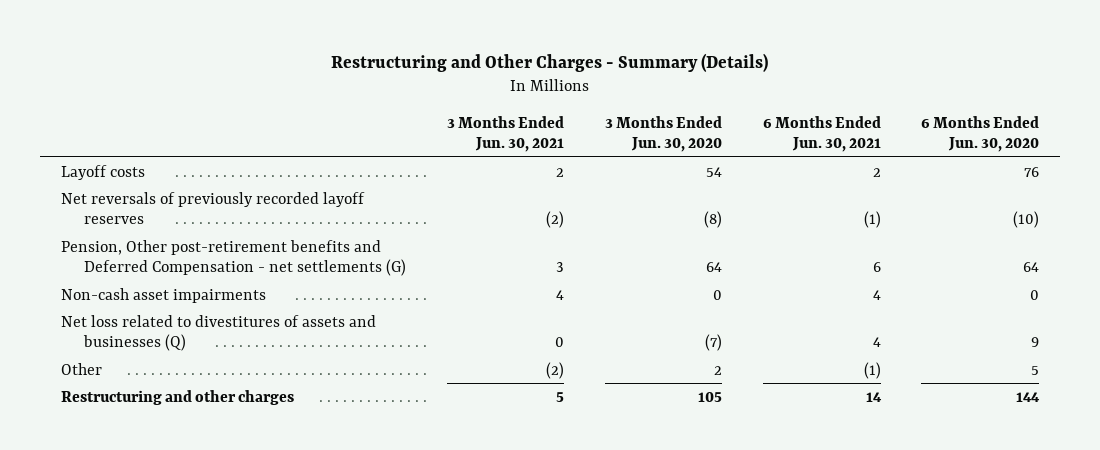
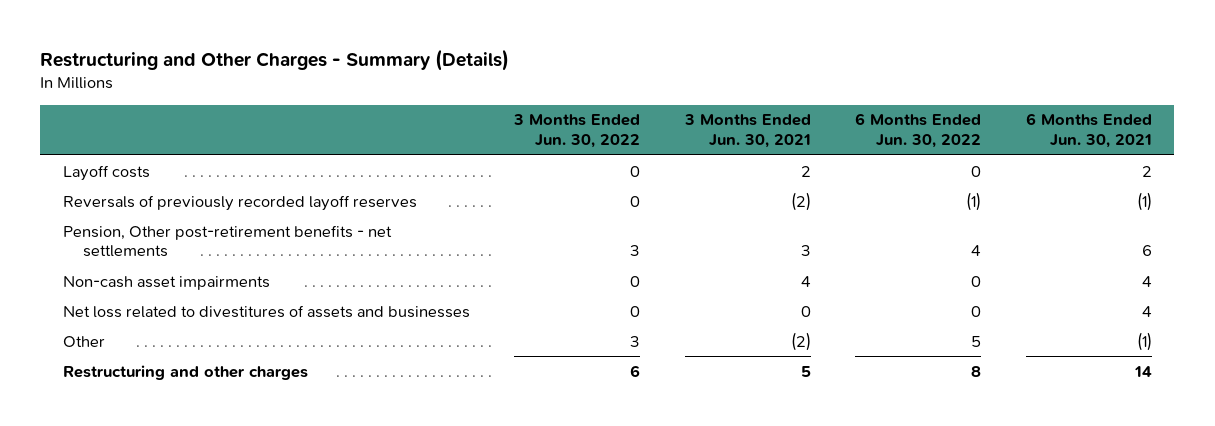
[604,115,722,152] 3 Months Ended Jun. 30, 2020 -> none
[921,115,1040,152] 6 Months Ended Jun. 30, 2020 -> none
none -> [513,114,641,148] 3 Months Ended Jun. 30, 2022
none -> [855,113,982,148] 6 Months Ended Jun. 30, 2022
[60,191,365,225] Net reversals of previously recorded layoff reserves -> [62,194,417,211] Reversals of previously recorded layoff reserves
[60,239,407,277] Pension, Other post-retirement benefits and Deferred Compensation - net settlements (G) -> [62,224,392,258] Pension, Other post-retirement benefits - net settlements
[60,314,376,352] Net loss related to divestitures of assets and businesses (Q) -> [62,304,470,318] Net loss related to divestitures of assets and businesses

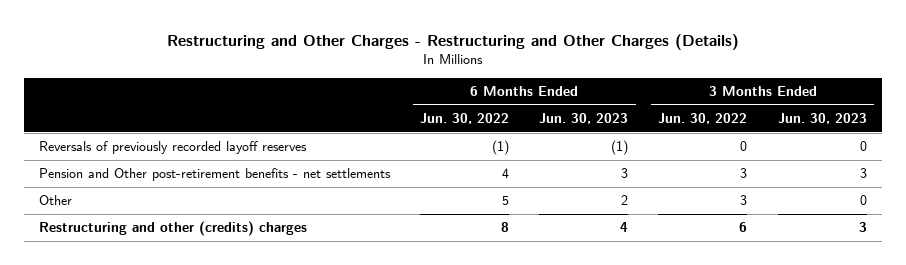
[40,48,510,71] Restructuring and Other Charges - Summary (Details) -> [166,33,739,50] Restructuring and Other Charges - Restructuring and Other Charges (Details)
[683,114,811,148] 3 Months Ended Jun. 30, 2021 -> none
[1026,113,1153,148] 6 Months Ended Jun. 30, 2021 -> none
none -> [539,112,629,124] Jun. 30, 2023
none -> [777,112,867,124] Jun. 30, 2023
[62,164,150,181] Layoff costs -> none
[62,275,270,290] Non-cash asset impairments -> none
[62,304,470,318] Net loss related to divestitures of assets and businesses -> none
[62,224,392,258] Pension, Other post-retirement benefits - net settlements -> [39,168,392,182] Pension and Other post-retirement benefits - net settlements
[62,364,308,380] Restructuring and other charges -> [39,221,308,237] Restructuring and other (credits) charges

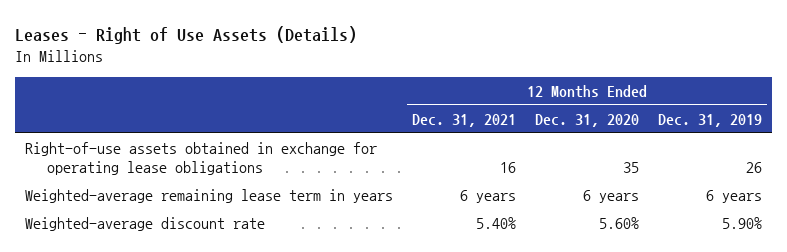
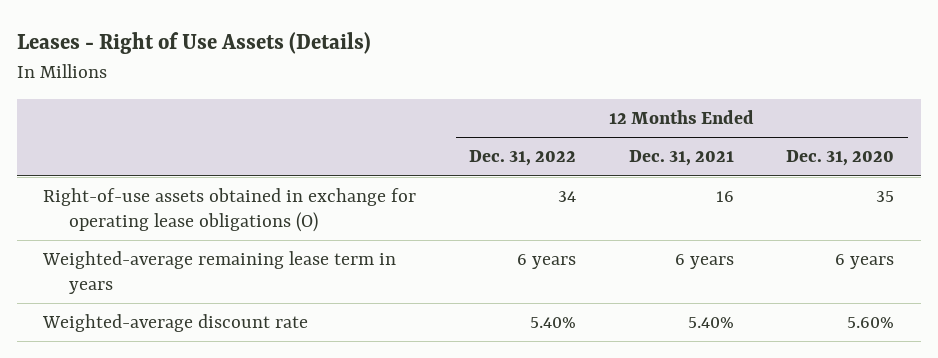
[658,113,763,127] Dec. 31, 2019 -> none
none -> [468,150,576,167] Dec. 31, 2022
[24,141,377,176] Right-of-use assets obtained in exchange for operating lease obligations -> [43,188,417,232] Right-of-use assets obtained in exchange for operating lease obligations (O)

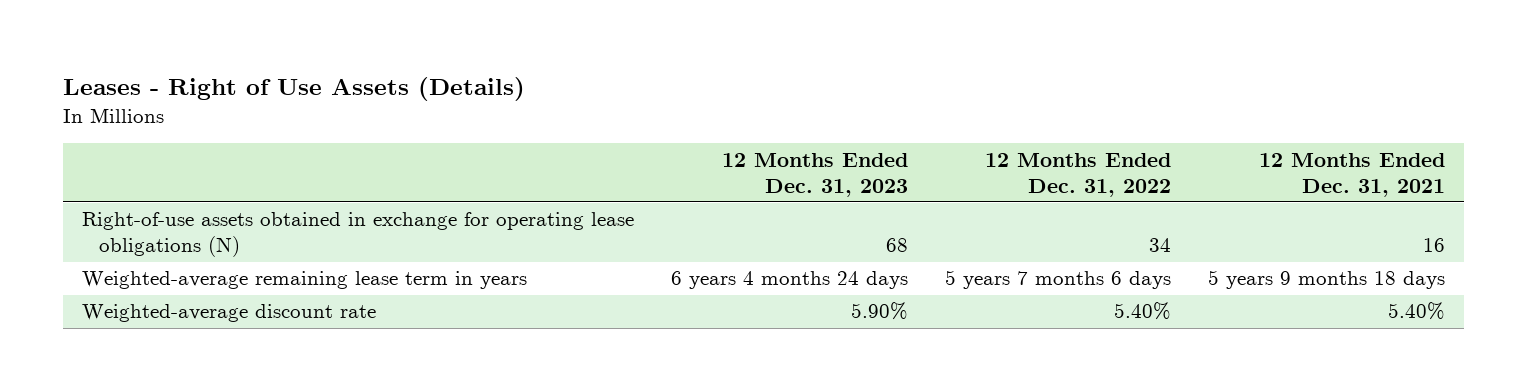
[786,150,895,167] Dec. 31, 2020 -> none
none -> [722,152,909,197] 12 Months Ended Dec. 31, 2023
[43,188,417,232] Right-of-use assets obtained in exchange for operating lease obligations (O) -> [81,212,634,258] Right-of-use assets obtained in exchange for operating lease obligations (N)
[516,254,576,270] 6 years -> [945,270,1172,290] 5 years 7 months 6 days
[674,254,734,270] 6 years -> [1208,270,1446,290] 5 years 9 months 18 days

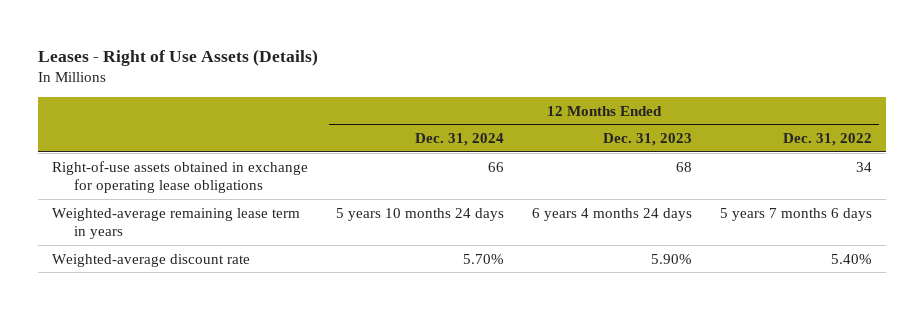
[1259,152,1446,197] 12 Months Ended Dec. 31, 2021 -> none
none -> [415,132,505,146] Dec. 31, 2024
[81,212,634,258] Right-of-use assets obtained in exchange for operating lease obligations (N) -> [52,160,309,193] Right-of-use assets obtained in exchange for operating lease obligations

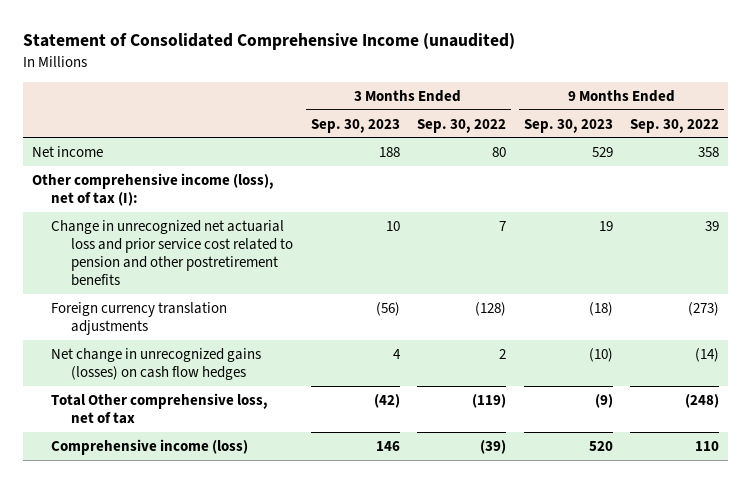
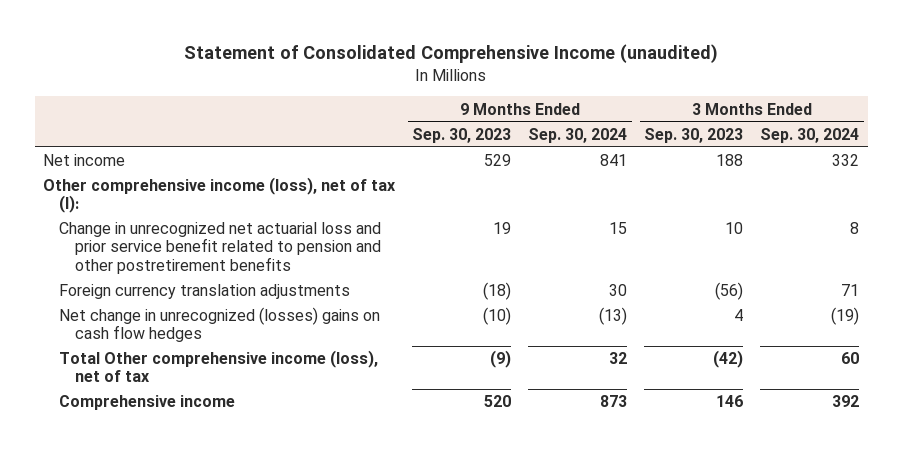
[417,118,507,133] Sep. 30, 2022 -> none
[630,118,720,133] Sep. 30, 2022 -> none
none -> [528,127,628,143] Sep. 30, 2024
none -> [760,127,860,143] Sep. 30, 2024
[51,219,293,287] Change in unrecognized net actuarial loss and prior service cost related to pension and other postretirement benefits -> [59,222,382,274] Change in unrecognized net actuarial loss and prior service benefit related to pension and other postretirement benefits
[51,347,262,381] Net change in unrecognized gains (losses) on cash flow hedges -> [59,307,381,343] Net change in unrecognized (losses) gains on cash flow hedges
[51,392,269,425] Total Other comprehensive loss, net of tax -> [59,350,379,383] Total Other comprehensive income (loss), net of tax
[51,438,249,455] Comprehensive income (loss) -> [59,395,236,411] Comprehensive income

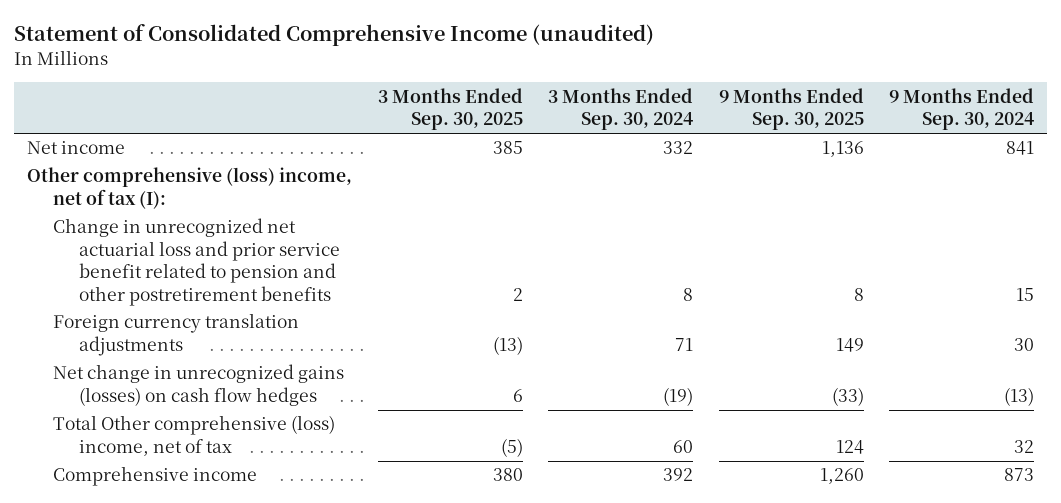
[412,127,512,143] Sep. 30, 2023 -> none
[644,127,744,143] Sep. 30, 2023 -> none
none -> [377,87,523,131] 3 Months Ended Sep. 30, 2025
none -> [718,87,864,131] 9 Months Ended Sep. 30, 2025
[43,177,397,214] Other comprehensive income (loss), net of tax (I): -> [27,167,353,209] Other comprehensive (loss) income, net of tax (I):
[59,307,381,343] Net change in unrecognized (losses) gains on cash flow hedges -> [52,364,344,406] Net change in unrecognized gains (losses) on cash flow hedges
[59,350,379,383] Total Other comprehensive income (loss), net of tax -> [52,415,335,456] Total Other comprehensive (loss) income, net of tax

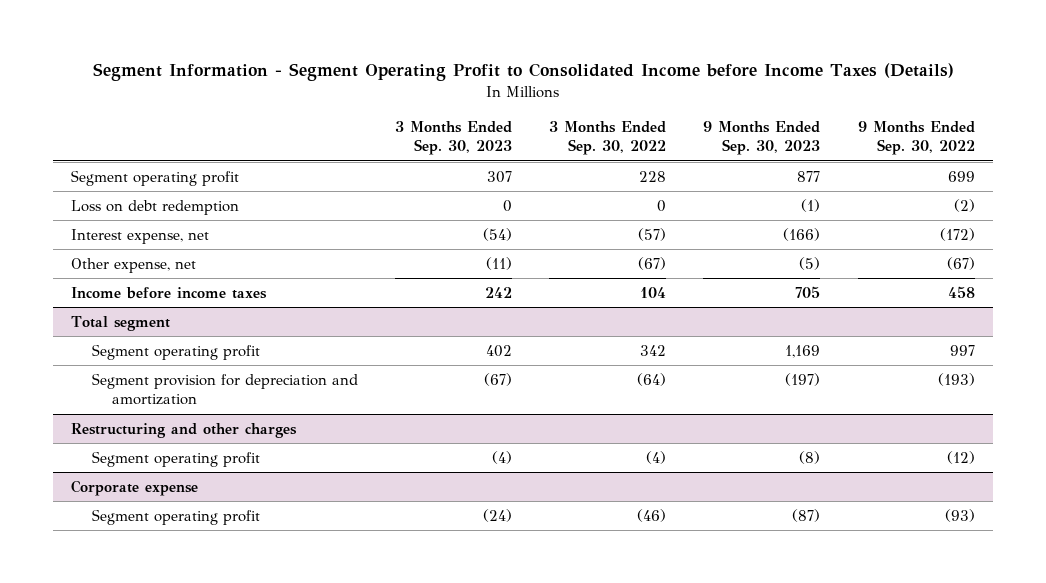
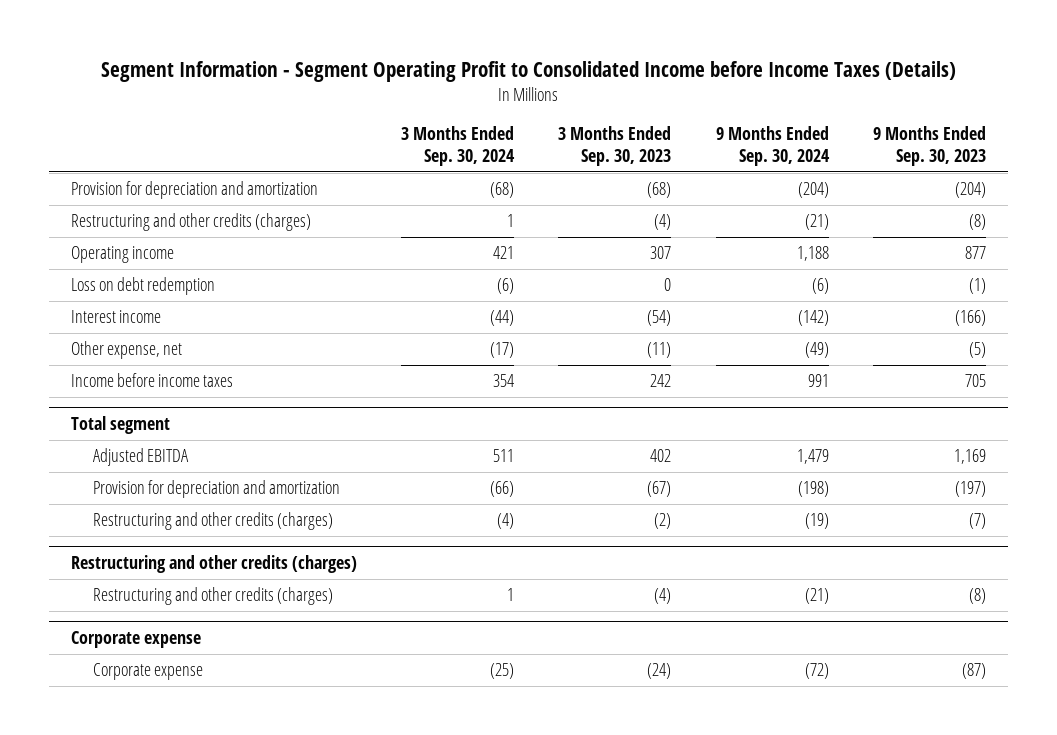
[549,120,667,156] 3 Months Ended Sep. 30, 2022 -> none
[857,120,975,156] 9 Months Ended Sep. 30, 2022 -> none
none -> [401,126,516,167] 3 Months Ended Sep. 30, 2024
none -> [715,126,830,167] 9 Months Ended Sep. 30, 2024
none -> [71,181,319,200] Provision for depreciation and amortization
none -> [71,213,312,232] Restructuring and other credits (charges)
[71,169,240,186] Segment operating profit -> [71,246,175,264] Operating income
[71,228,210,244] Interest expense, net -> [71,310,162,324] Interest income
[91,450,260,467] Segment operating profit -> none
[91,343,260,360] Segment operating profit -> [93,448,190,467] Adjusted EBITDA
[91,372,358,406] Segment provision for depreciation and amortization -> [93,480,341,499] Provision for depreciation and amortization
none -> [93,512,334,531] Restructuring and other credits (charges)
[71,422,298,438] Restructuring and other charges -> [71,555,358,574] Restructuring and other credits (charges)
none -> [93,587,334,606] Restructuring and other credits (charges)
[91,508,260,525] Segment operating profit -> [93,663,204,681] Corporate expense

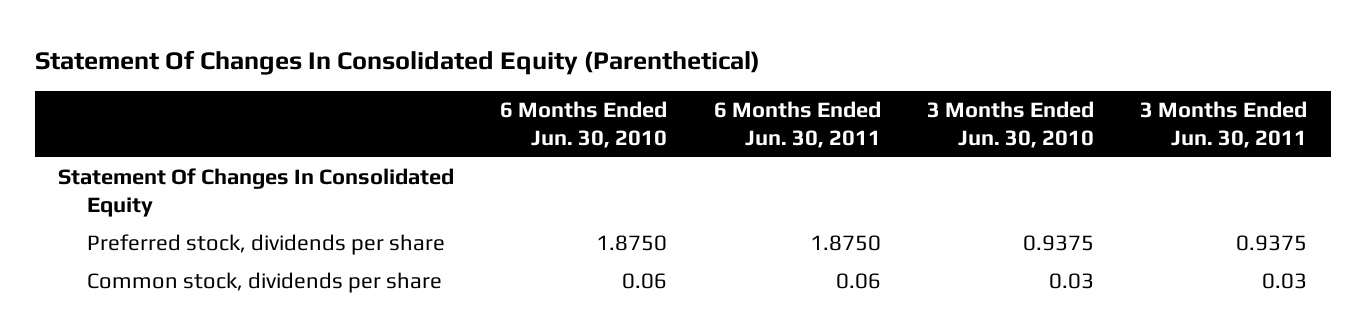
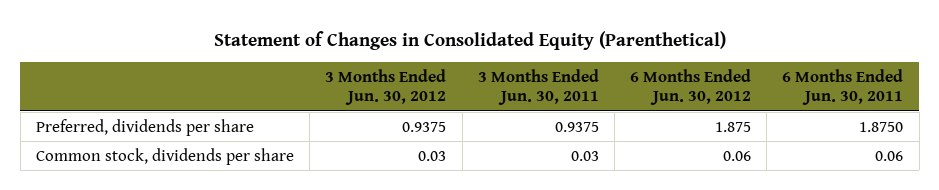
[34,49,760,75] Statement Of Changes In Consolidated Equity (Parenthetical) -> [213,30,726,50] Statement of Changes in Consolidated Equity (Parenthetical)
[500,100,668,149] 6 Months Ended Jun. 30, 2010 -> none
[926,100,1094,149] 3 Months Ended Jun. 30, 2010 -> none
none -> [325,68,447,106] 3 Months Ended Jun. 30, 2012
none -> [630,68,752,106] 6 Months Ended Jun. 30, 2012
[57,168,454,218] Statement Of Changes In Consolidated Equity -> none
[86,234,445,256] Preferred stock, dividends per share -> [36,118,255,136] Preferred, dividends per share

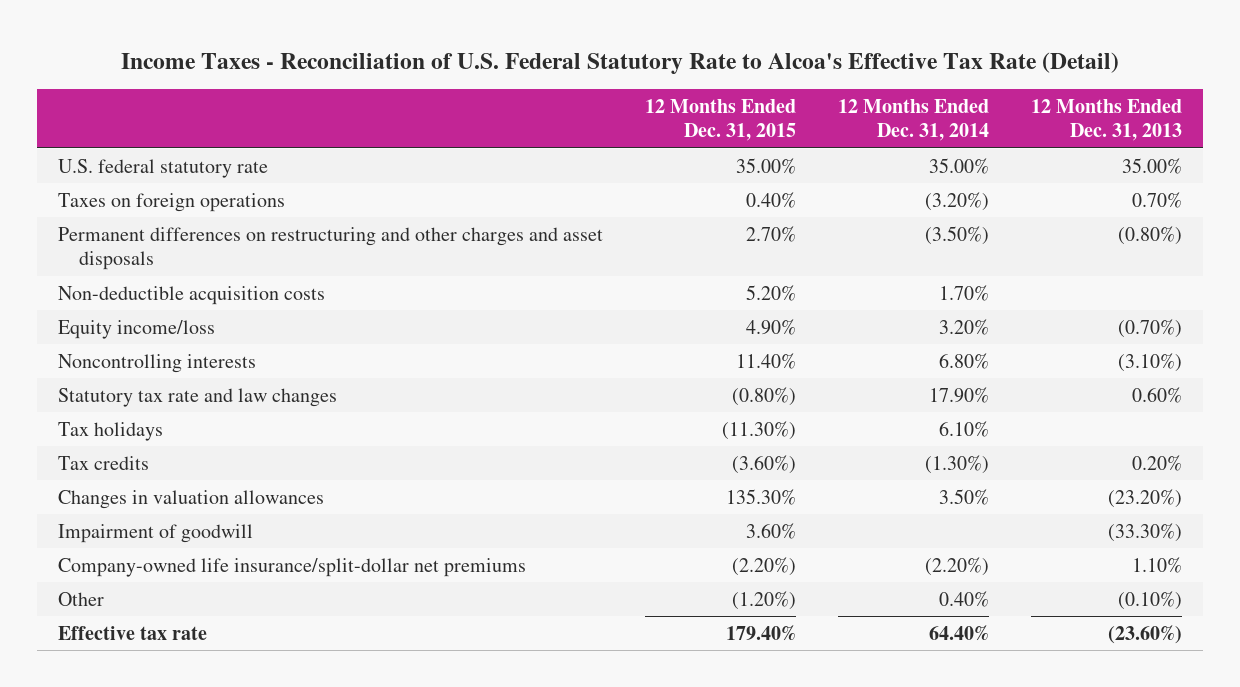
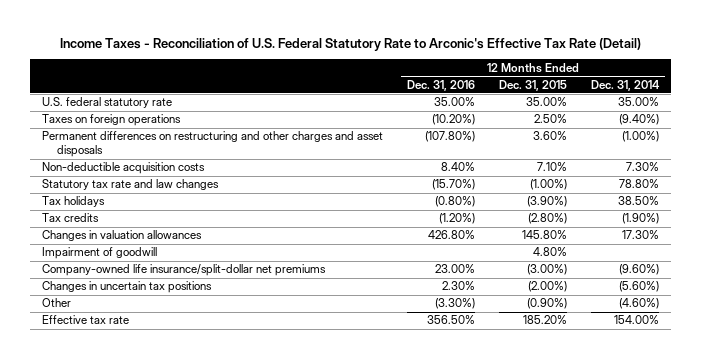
[121,51,1120,74] Income Taxes - Reconciliation of U.S. Federal Statutory Rate to Alcoa's Effective Tax Rate (Detail) -> [59,38,641,52] Income Taxes - Reconciliation of U.S. Federal Statutory Rate to Arconic's Effective Tax Rate (Detail)
[1030,98,1182,142] 12 Months Ended Dec. 31, 2013 -> none
none -> [407,79,476,91] Dec. 31, 2016
[58,319,216,339] Equity income/loss -> none
[58,353,257,373] Noncontrolling interests -> none
[746,191,797,208] 0.40% -> [534,114,568,124] 2.50%
[925,191,990,211] (3.20%) -> [619,114,660,126] (9.40%)
[746,225,797,242] 2.70% -> [533,131,568,141] 3.60%
[925,225,990,245] (3.50%) -> [622,131,660,143] (1.00%)
[746,284,797,301] 5.20% -> [537,162,568,172] 7.10%
[939,284,990,301] 1.70% -> [626,162,660,172] 7.30%
[732,386,797,406] (0.80%) -> [530,179,568,191] (1.00%)
[929,386,990,403] 17.90% -> [619,179,660,189] 78.80%
[722,420,797,440] (11.30%) -> [527,196,568,208] (3.90%)
[939,420,990,437] 6.10% -> [618,196,660,206] 38.50%
[732,454,797,474] (3.60%) -> [528,213,568,225] (2.80%)
[925,454,990,474] (1.30%) -> [622,213,660,225] (1.90%)
[726,488,797,505] 135.30% -> [522,230,568,240] 145.80%
[939,488,990,505] 3.50% -> [622,230,660,240] 17.30%
[746,522,797,539] 3.60% -> [533,247,568,257] 4.80%
[732,556,797,576] (2.20%) -> [527,264,568,276] (3.00%)
[925,556,990,576] (2.20%) -> [619,264,660,276] (9.60%)
none -> [42,281,213,294] Changes in uncertain tax positions
[732,590,797,610] (1.20%) -> [527,298,568,310] (0.90%)
[939,590,990,607] 0.40% -> [619,298,660,310] (4.60%)
[726,624,797,641] 179.40% -> [523,315,568,325] 185.20%
[929,624,990,641] 64.40% -> [614,315,660,325] 154.00%

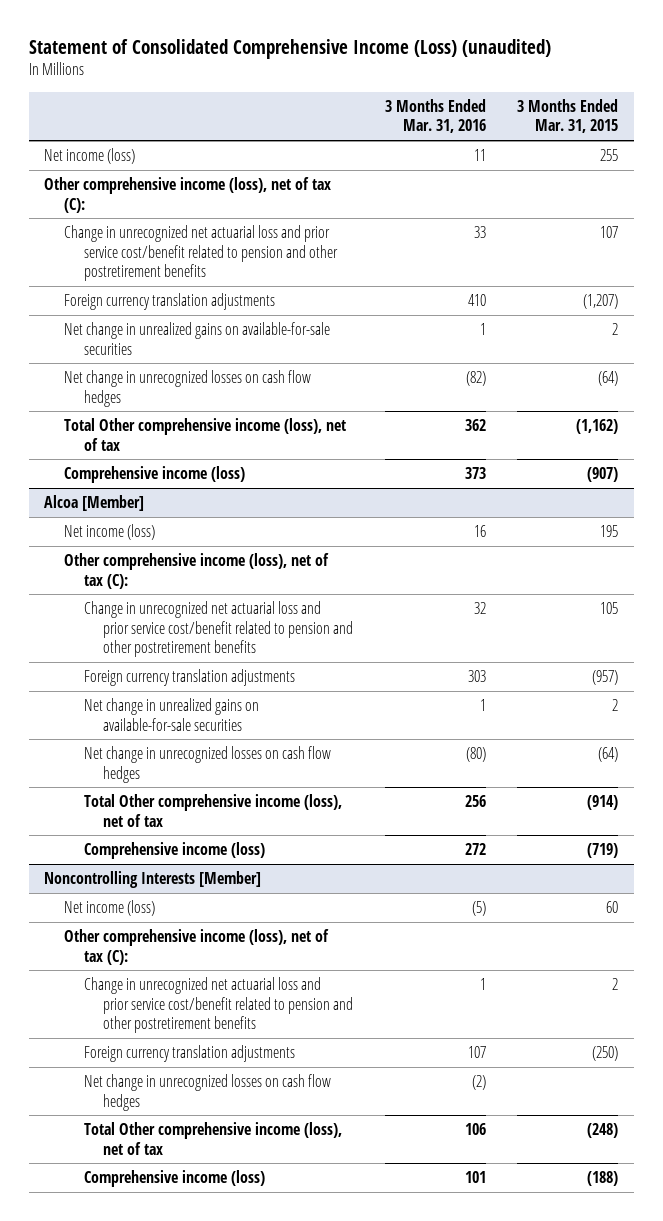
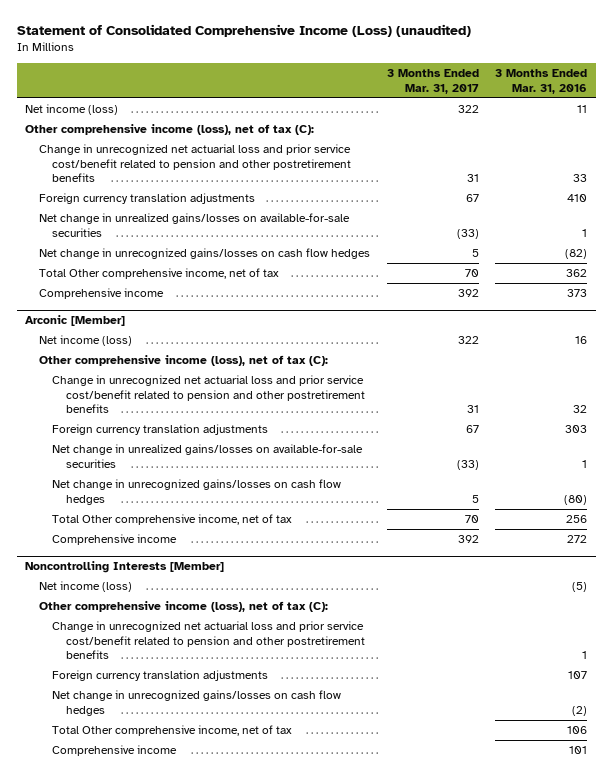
[517,98,619,134] 3 Months Ended Mar. 31, 2015 -> none
none -> [386,69,479,95] 3 Months Ended Mar. 31, 2017
[64,322,331,355] Net change in unrealized gains on available-for-sale securities -> [38,213,350,237] Net change in unrealized gains/losses on available-for-sale securities
[64,370,312,407] Net change in unrecognized losses on cash flow hedges -> [38,248,370,260] Net change in unrecognized gains/losses on cash flow hedges
[64,418,347,451] Total Other comprehensive income (loss), net of tax -> [38,268,279,280] Total Other comprehensive income, net of tax
[64,466,246,484] Comprehensive income (loss) -> [38,288,164,300] Comprehensive income
[44,495,145,512] Alcoa [Member] -> [25,315,126,327] Arconic [Member]
[83,698,259,731] Net change in unrealized gains on available-for-sale securities -> [52,444,364,468] Net change in unrealized gains/losses on available-for-sale securities
[83,746,331,783] Net change in unrecognized losses on cash flow hedges -> [52,479,342,505] Net change in unrecognized gains/losses on cash flow hedges
[83,794,342,827] Total Other comprehensive income (loss), net of tax -> [52,514,293,526] Total Other comprehensive income, net of tax
[83,842,265,860] Comprehensive income (loss) -> [52,534,178,546] Comprehensive income
[83,1074,331,1111] Net change in unrecognized losses on cash flow hedges -> [52,690,342,716] Net change in unrecognized gains/losses on cash flow hedges
[83,1122,342,1155] Total Other comprehensive income (loss), net of tax -> [52,725,293,737] Total Other comprehensive income, net of tax
[83,1170,265,1188] Comprehensive income (loss) -> [52,745,178,757] Comprehensive income

